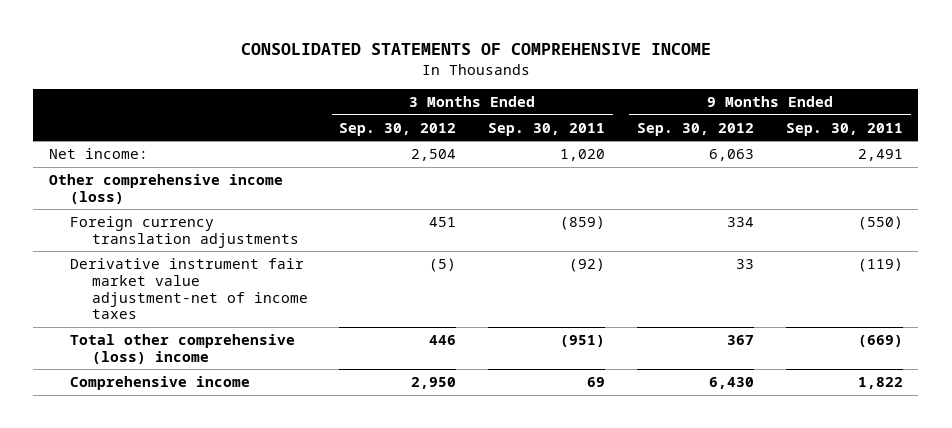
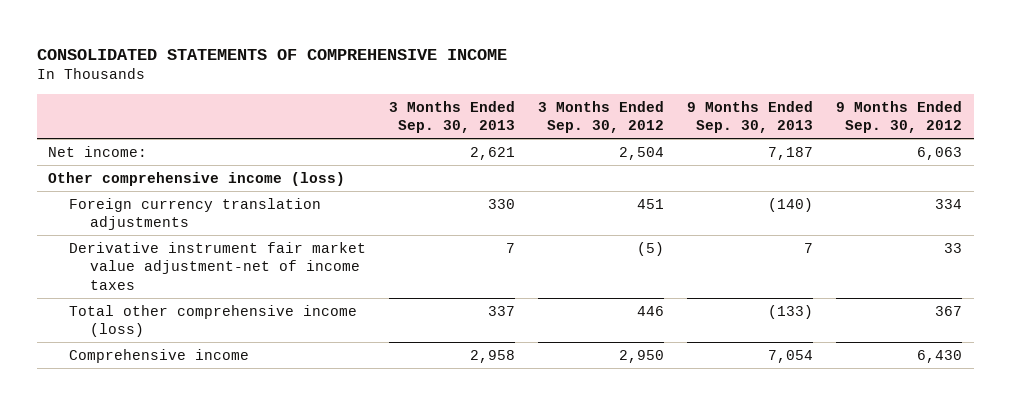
[488,122,606,136] Sep. 30, 2011 -> none
[785,122,903,136] Sep. 30, 2011 -> none
none -> [389,100,516,134] 3 Months Ended Sep. 30, 2013
none -> [687,100,814,134] 9 Months Ended Sep. 30, 2013
[70,333,296,364] Total other comprehensive (loss) income -> [69,304,358,338] Total other comprehensive income (loss)

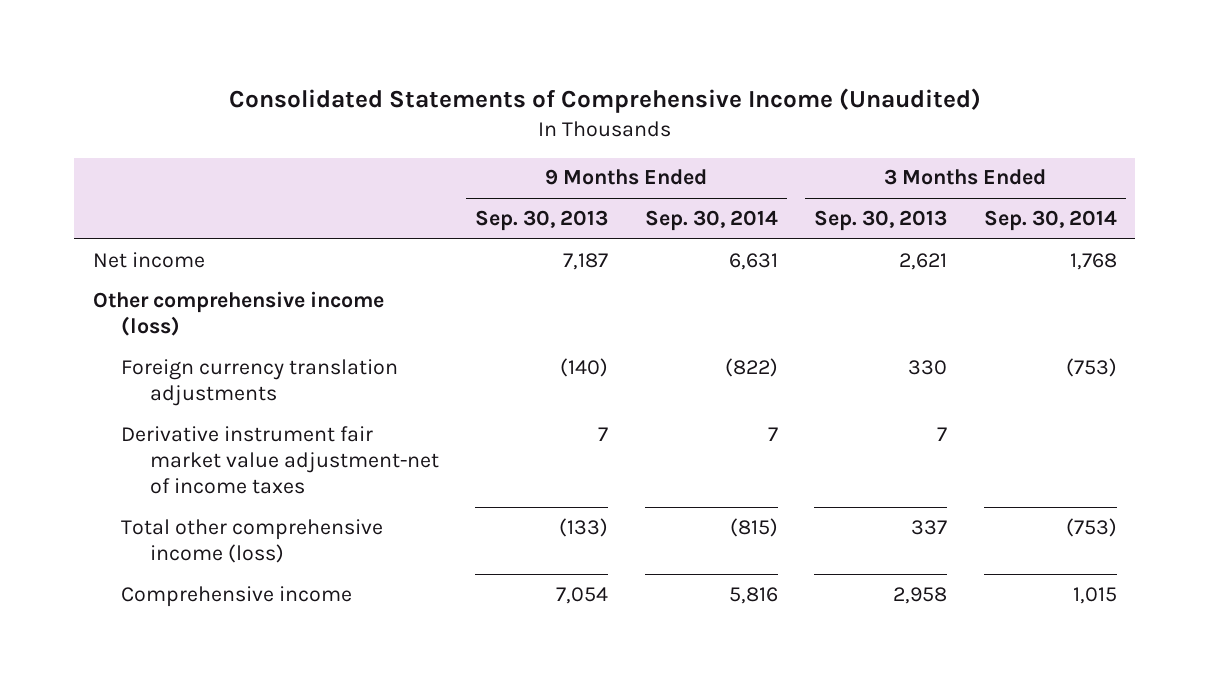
[36,48,507,60] CONSOLIDATED STATEMENTS OF COMPREHENSIVE INCOME -> [228,88,981,114] Consolidated Statements of Comprehensive Income (Unaudited)
[538,100,665,134] 3 Months Ended Sep. 30, 2012 -> none
[836,100,963,134] 9 Months Ended Sep. 30, 2012 -> none
none -> [644,209,778,231] Sep. 30, 2014
none -> [983,209,1117,231] Sep. 30, 2014
[48,145,148,157] Net income: -> [92,251,205,268] Net income

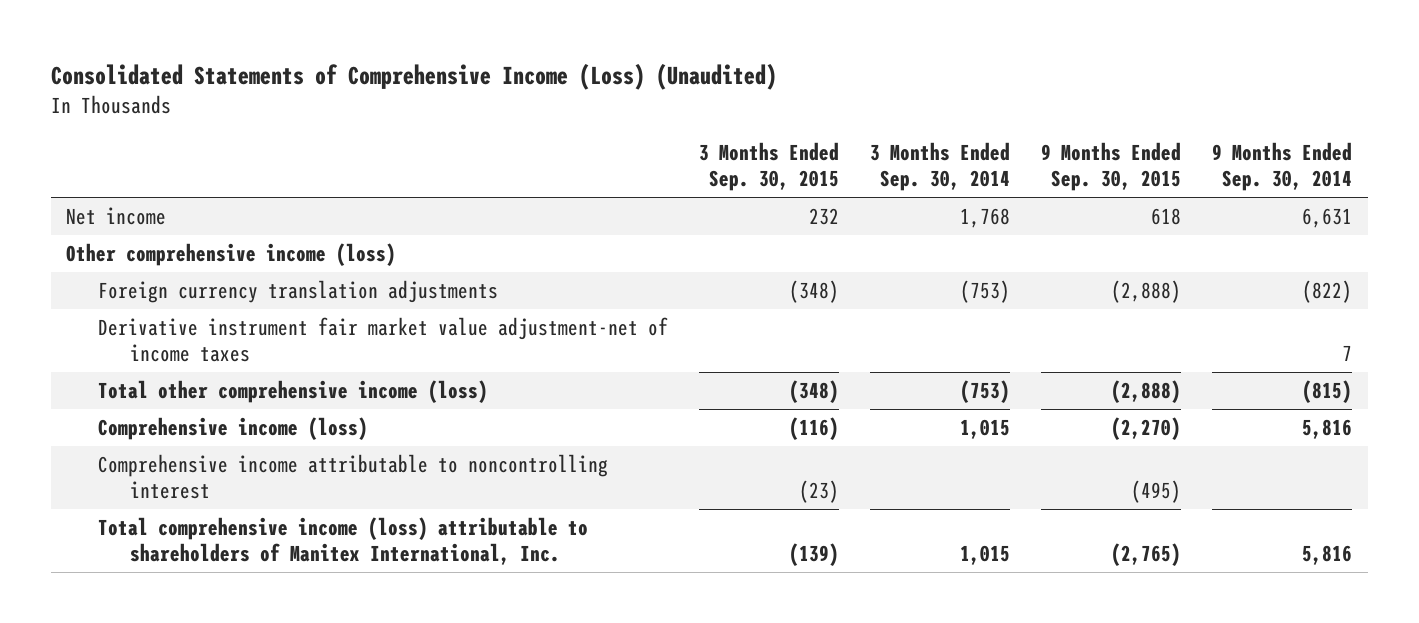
[228,88,981,114] Consolidated Statements of Comprehensive Income (Unaudited) -> [51,63,778,91] Consolidated Statements of Comprehensive Income (Loss) (Unaudited)
[475,209,609,231] Sep. 30, 2013 -> none
[814,209,948,231] Sep. 30, 2013 -> none
none -> [699,141,840,192] 3 Months Ended Sep. 30, 2015
none -> [1041,141,1182,192] 9 Months Ended Sep. 30, 2015
none -> [98,416,369,440] Comprehensive income (loss)
none -> [98,453,609,500] Comprehensive income attributable to noncontrolling interest
[121,585,353,607] Comprehensive income -> [98,516,589,566] Total comprehensive income (loss) attributable to shareholders of Manitex International, Inc.

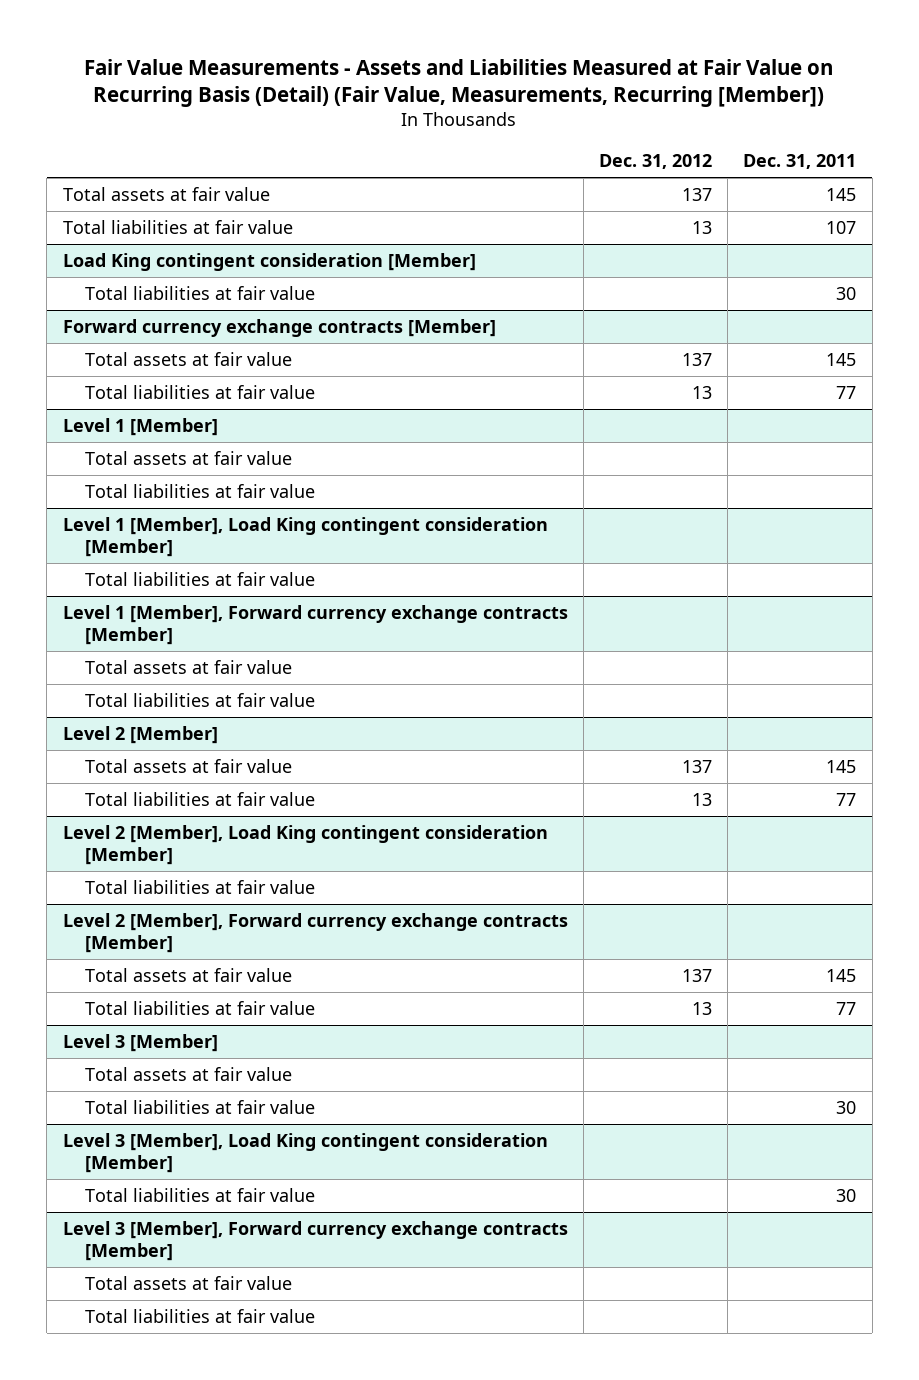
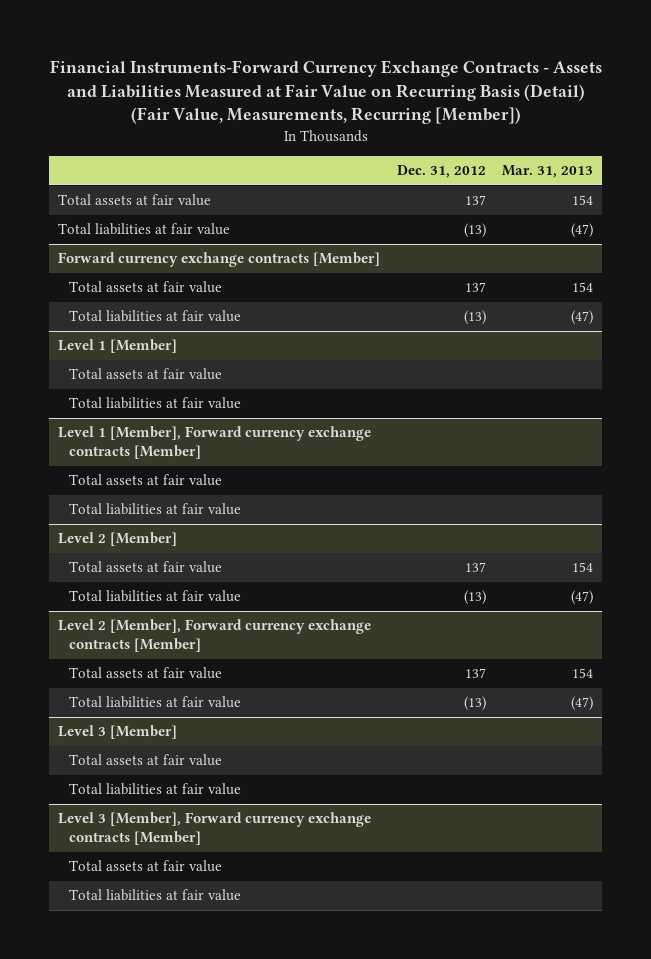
[84,58,834,108] Fair Value Measurements - Assets and Liabilities Measured at Fair Value on Recurring Basis (Detail) (Fair Value, Measurements, Recurring [Member]) -> [49,59,602,125] Financial Instruments-Forward Currency Exchange Contracts - Assets and Liabilities Measured at Fair Value on Recurring Basis (Detail) (Fair Value, Measurements, Recurring [Member])
[743,154,857,170] Dec. 31, 2011 -> none
none -> [502,165,594,179] Mar. 31, 2013
[62,252,476,271] Load King contingent consideration [Member] -> none
[84,285,315,300] Total liabilities at fair value -> none
[691,220,712,234] 13 -> [463,223,486,239] (13)
[691,385,712,399] 13 -> [463,310,486,326] (13)
[62,516,548,558] Level 1 [Member], Load King contingent consideration [Member] -> none
[84,571,315,586] Total liabilities at fair value -> none
[62,824,548,866] Level 2 [Member], Load King contingent consideration [Member] -> none
[84,879,315,894] Total liabilities at fair value -> none
[691,792,712,806] 13 -> [463,590,486,606] (13)
[691,1001,712,1015] 13 -> [463,696,486,712] (13)
[62,1132,548,1174] Level 3 [Member], Load King contingent consideration [Member] -> none
[84,1187,315,1202] Total liabilities at fair value -> none

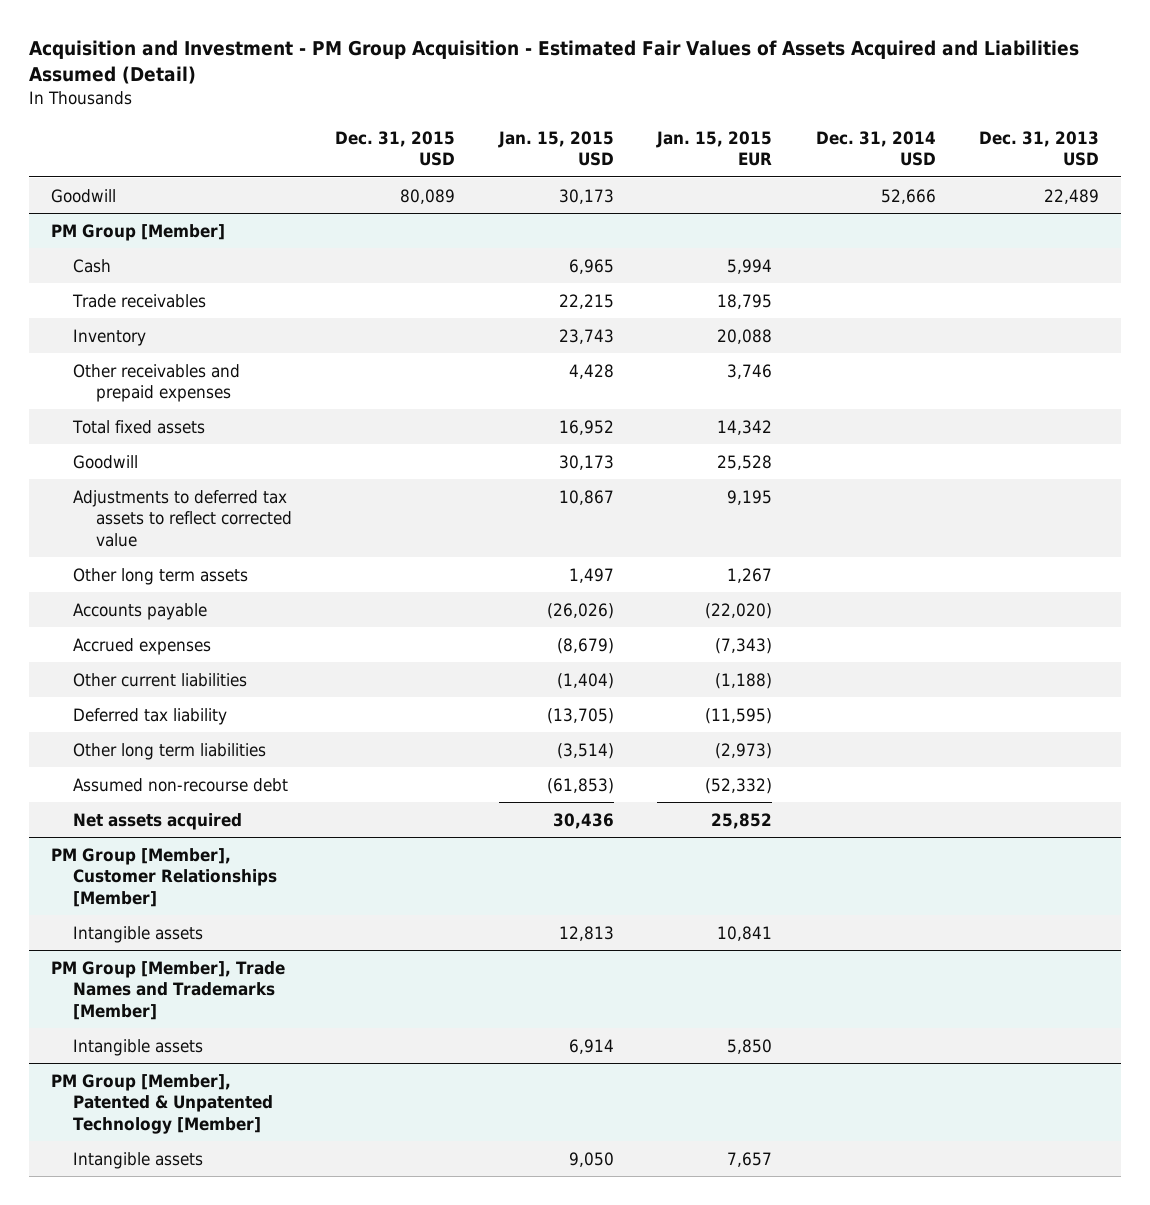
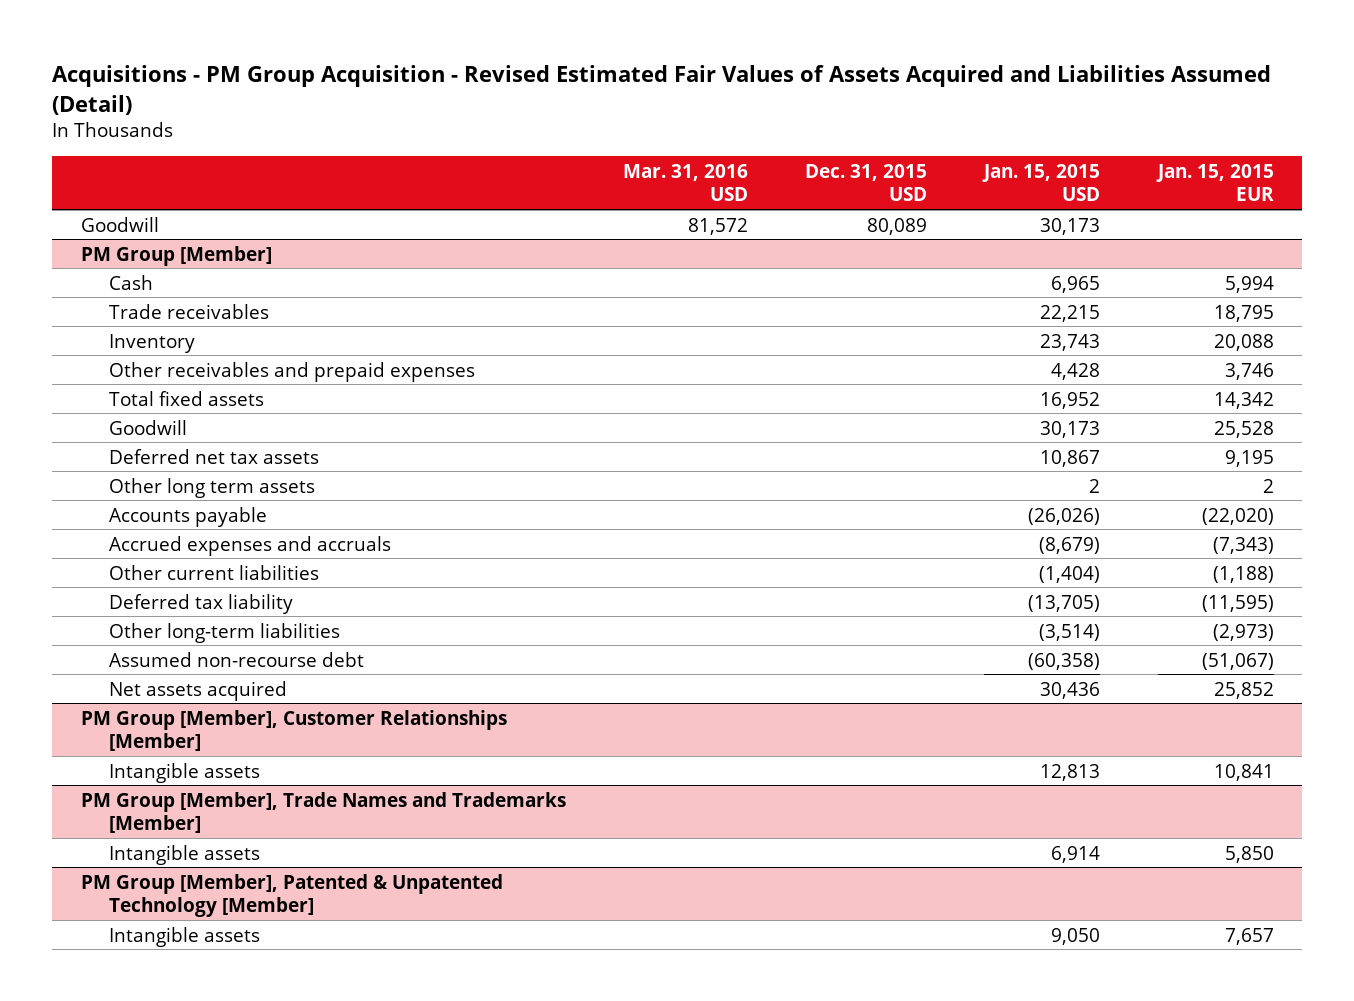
[29,40,1080,85] Acquisition and Investment - PM Group Acquisition - Estimated Fair Values of Assets Acquired and Liabilities Assumed (Detail) -> [52,64,1272,115] Acquisitions - PM Group Acquisition - Revised Estimated Fair Values of Assets Acquired and Liabilities Assumed (Detail)
[815,130,936,167] Dec. 31, 2014 USD -> none
[979,130,1100,167] Dec. 31, 2013 USD -> none
none -> [623,163,749,202] Mar. 31, 2016 USD
[73,489,292,547] Adjustments to deferred tax assets to reflect corrected value -> [109,448,320,464] Deferred net tax assets
[568,567,614,583] 1,497 -> [1089,478,1101,493] 2
[727,567,773,583] 1,267 -> [1262,478,1274,493] 2
[73,637,212,655] Accrued expenses -> [109,535,392,556] Accrued expenses and accruals
[73,742,267,760] Other long term liabilities -> [109,622,341,643] Other long-term liabilities
[546,777,614,794] (61,853) -> [1028,652,1101,670] (60,358)
[705,777,773,794] (52,332) -> [1201,652,1274,670] (51,067)

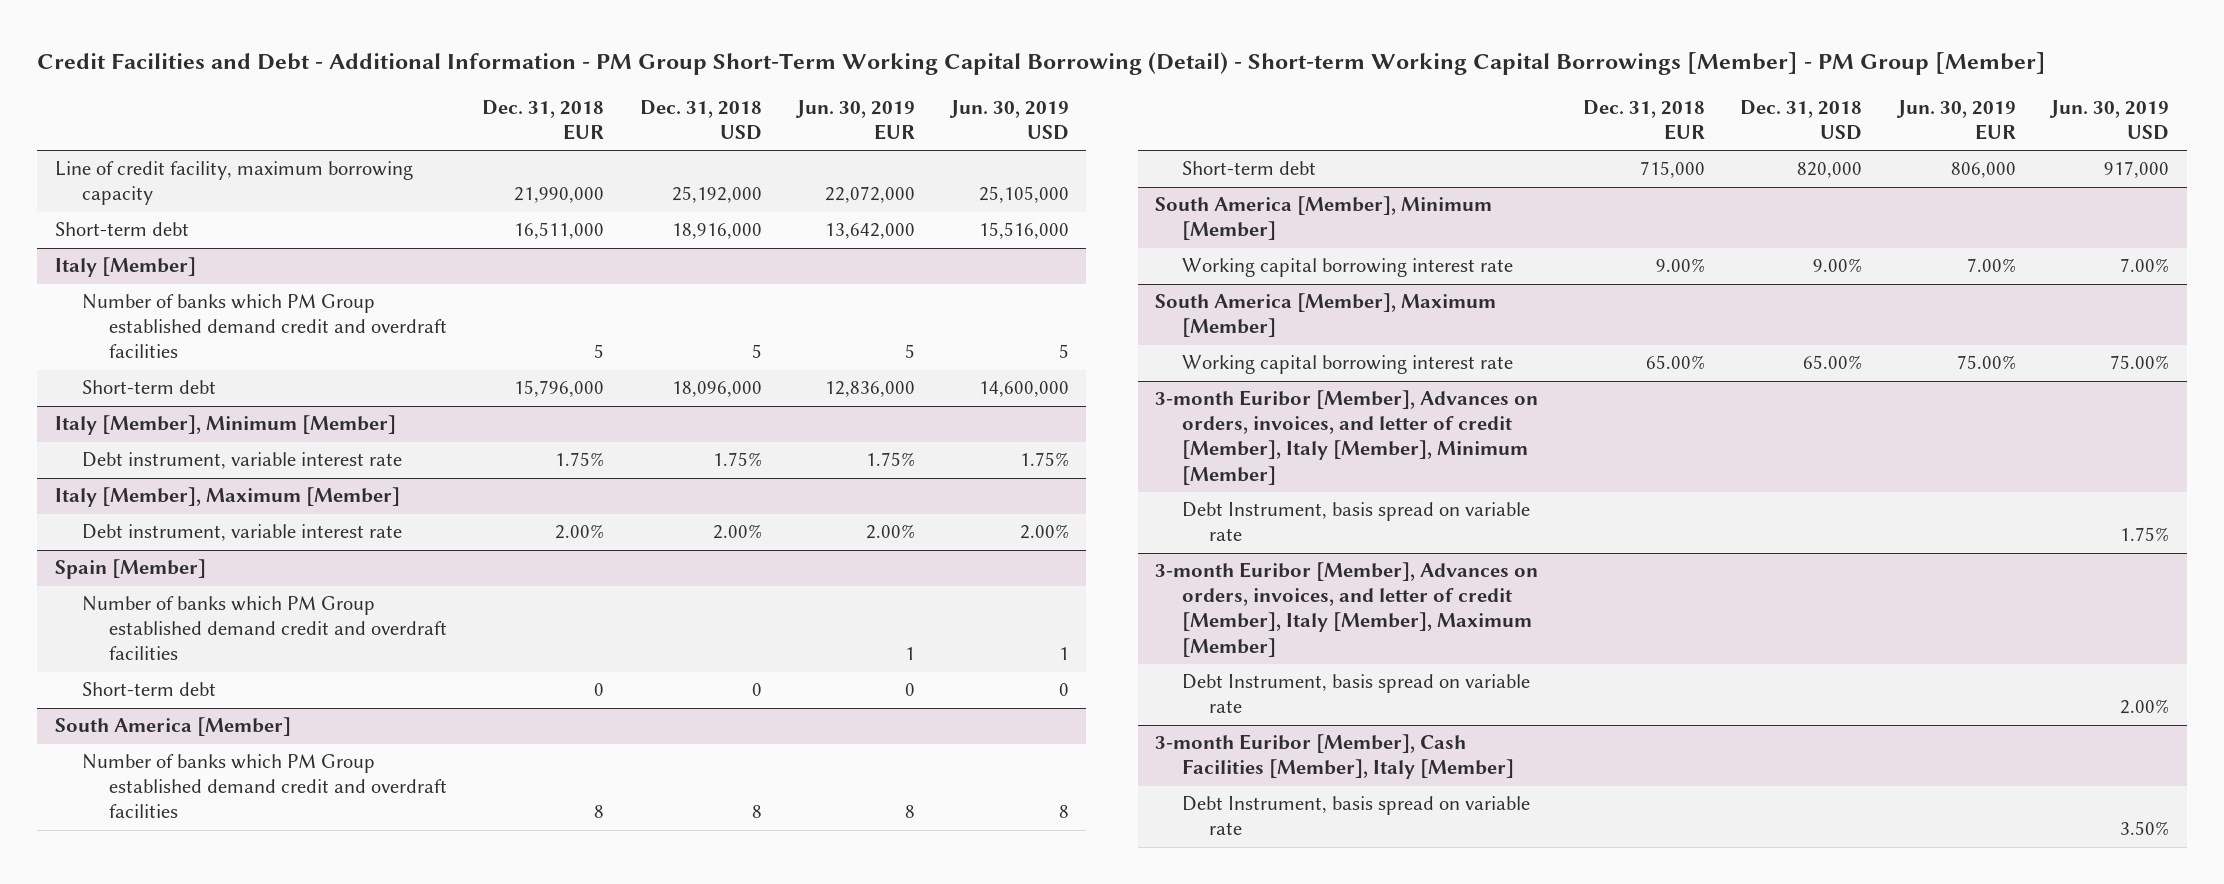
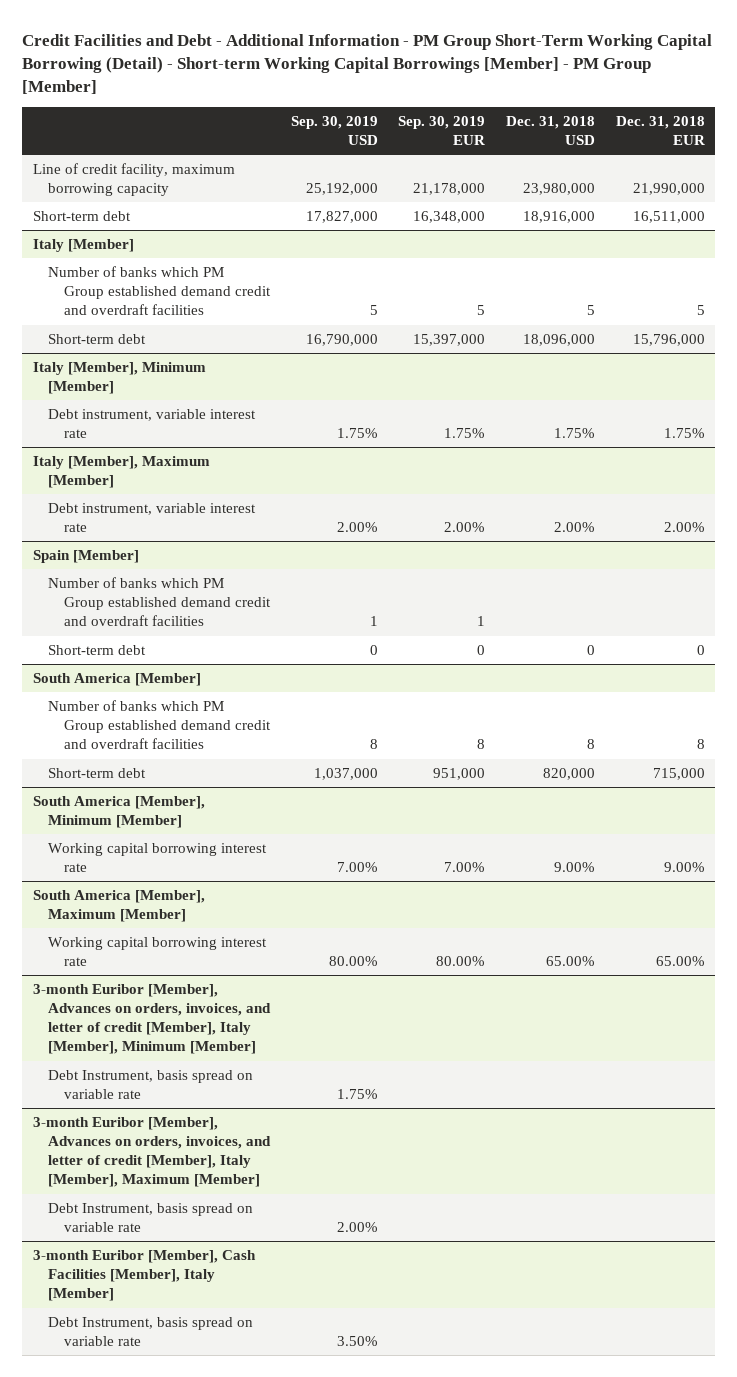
[795,100,916,141] Jun. 30, 2019 EUR -> none
[948,100,1069,141] Jun. 30, 2019 USD -> none
none -> [290,115,378,146] Sep. 30, 2019 USD
none -> [398,115,486,146] Sep. 30, 2019 EUR
[671,186,762,204] 25,192,000 -> [523,183,596,196] 23,980,000

